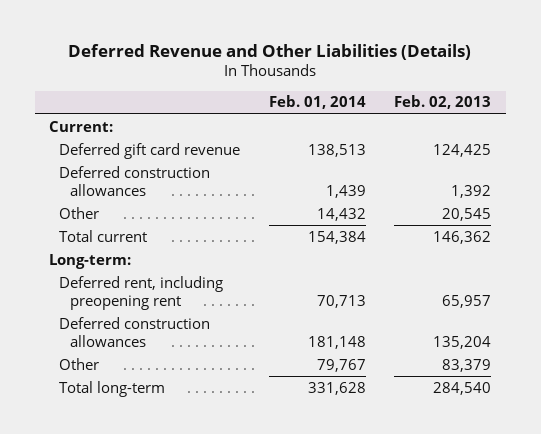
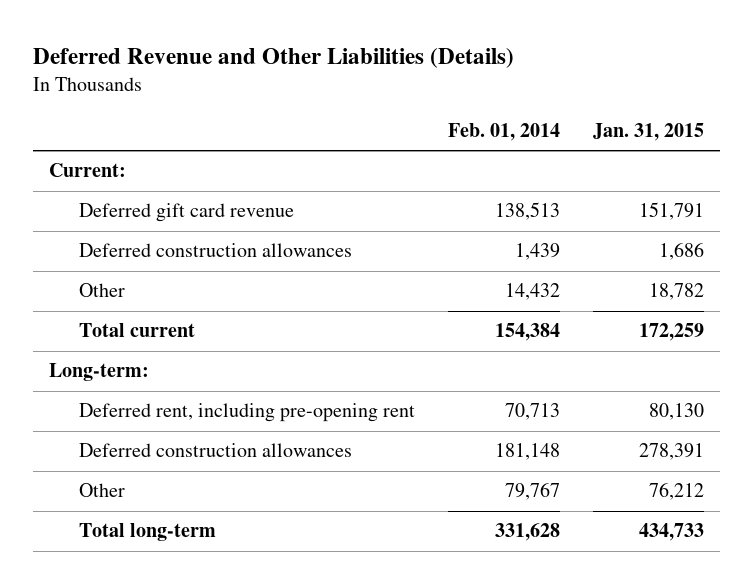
[394,95,492,110] Feb. 02, 2013 -> none
none -> [592,122,704,141] Jan. 31, 2015
[59,275,224,310] Deferred rent, including preopening rent -> [78,403,415,423] Deferred rent, including pre-opening rent

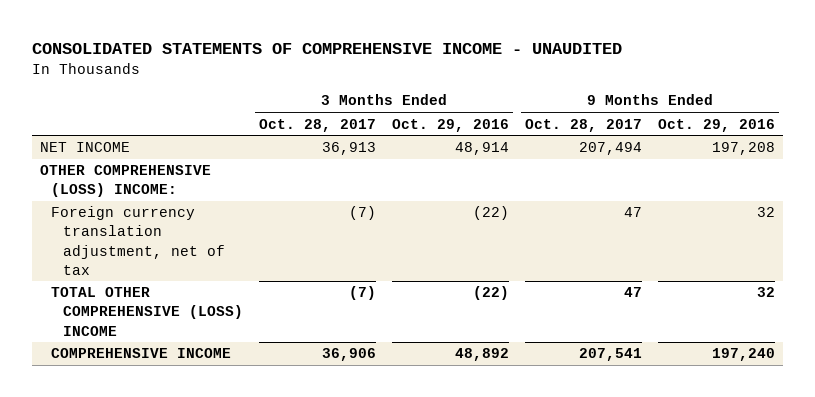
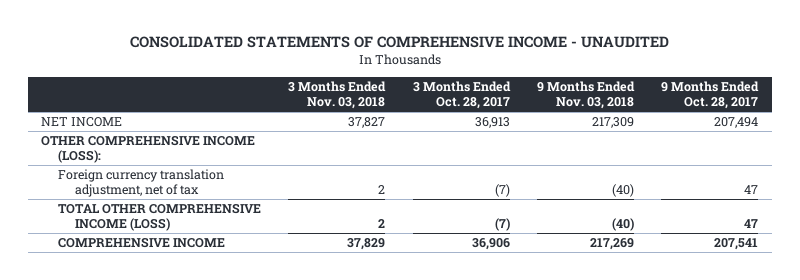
[392,118,510,132] Oct. 29, 2016 -> none
[658,118,776,132] Oct. 29, 2016 -> none
none -> [288,80,387,110] 3 Months Ended Nov. 03, 2018
none -> [536,80,635,110] 9 Months Ended Nov. 03, 2018
[39,165,211,198] OTHER COMPREHENSIVE (LOSS) INCOME: -> [41,135,256,164] OTHER COMPREHENSIVE INCOME (LOSS):
[51,287,243,336] TOTAL OTHER COMPREHENSIVE (LOSS) INCOME -> [58,203,262,232] TOTAL OTHER COMPREHENSIVE INCOME (LOSS)

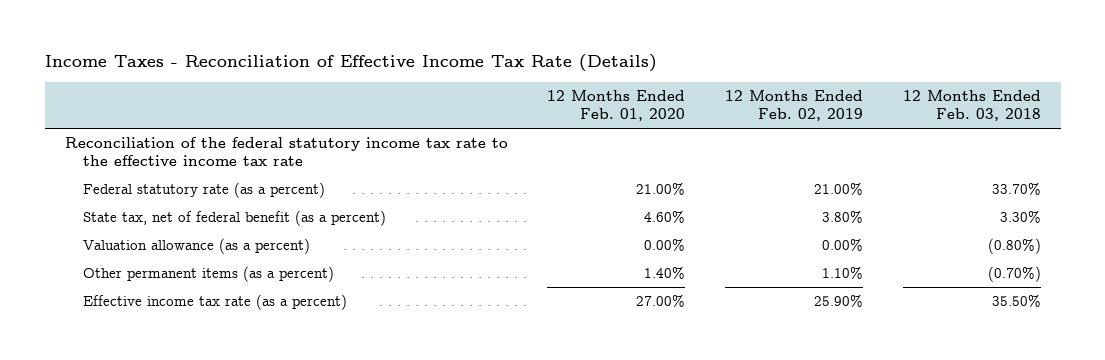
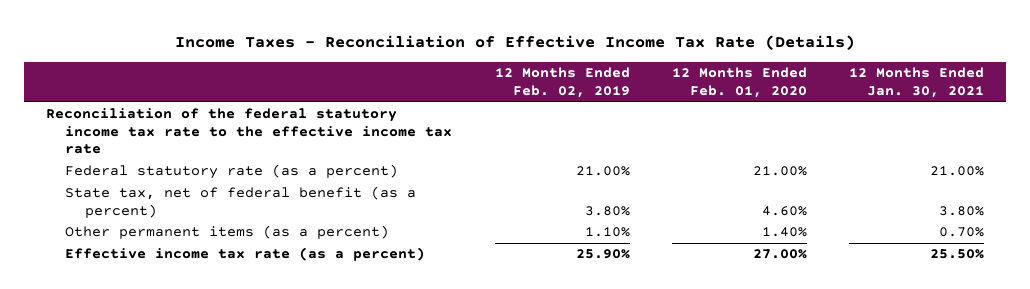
[902,90,1041,121] 12 Months Ended Feb. 03, 2018 -> none
none -> [849,67,985,98] 12 Months Ended Jan. 30, 2021
[83,238,311,255] Valuation allowance (as a percent) -> none

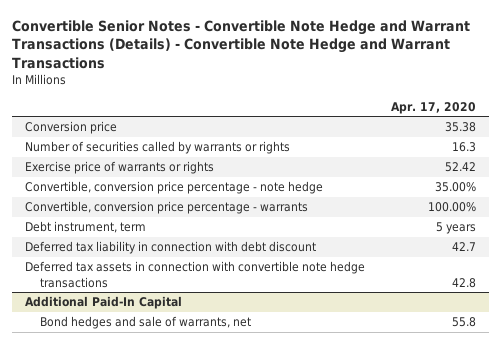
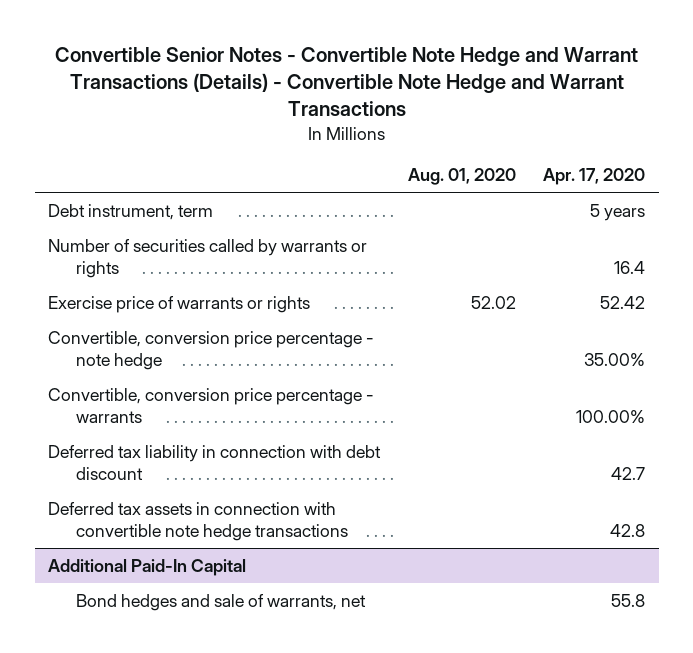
none -> [407,168,516,186] Aug. 01, 2020
[24,121,117,135] Conversion price -> none
[24,221,146,234] Debt instrument, term -> [48,203,214,220] Debt instrument, term
[451,142,476,153] 16.3 -> [613,261,645,275] 16.4

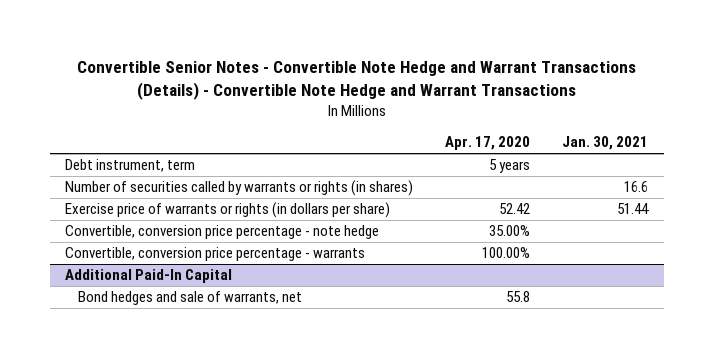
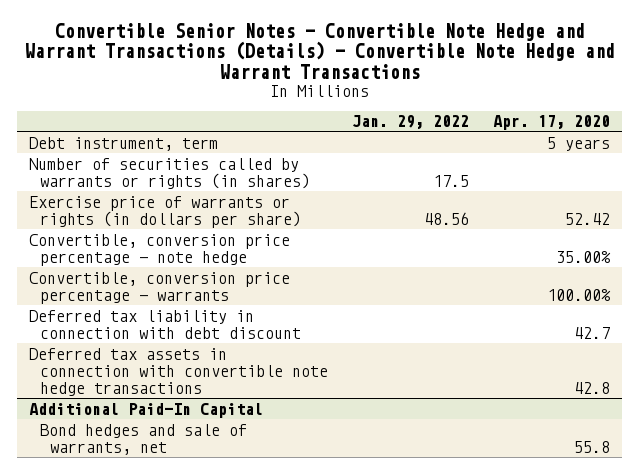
[561,136,648,151] Jan. 30, 2021 -> none
none -> [351,115,469,130] Jan. 29, 2022
none -> [28,309,301,339] Deferred tax liability in connection with debt discount
none -> [28,347,328,396] Deferred tax assets in connection with convertible note hedge transactions

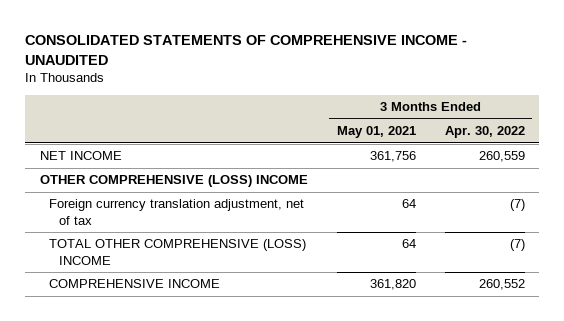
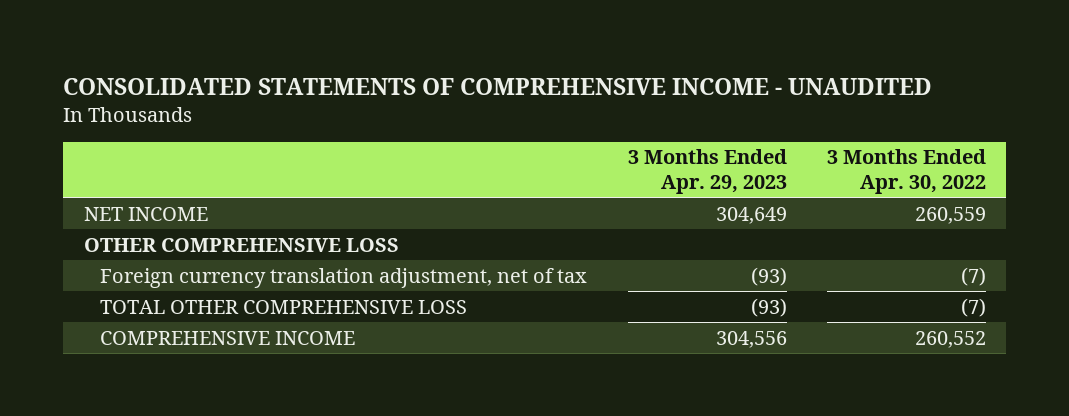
[336,126,416,139] May 01, 2021 -> none
none -> [627,149,787,194] 3 Months Ended Apr. 29, 2023
[39,175,308,188] OTHER COMPREHENSIVE (LOSS) INCOME -> [83,237,399,252] OTHER COMPREHENSIVE LOSS
[49,239,307,265] TOTAL OTHER COMPREHENSIVE (LOSS) INCOME -> [100,299,468,314] TOTAL OTHER COMPREHENSIVE LOSS

